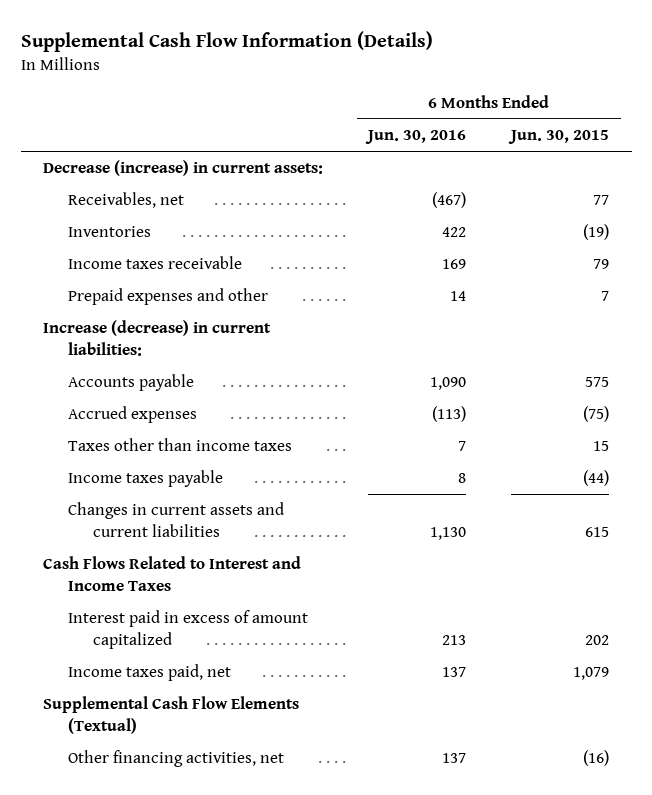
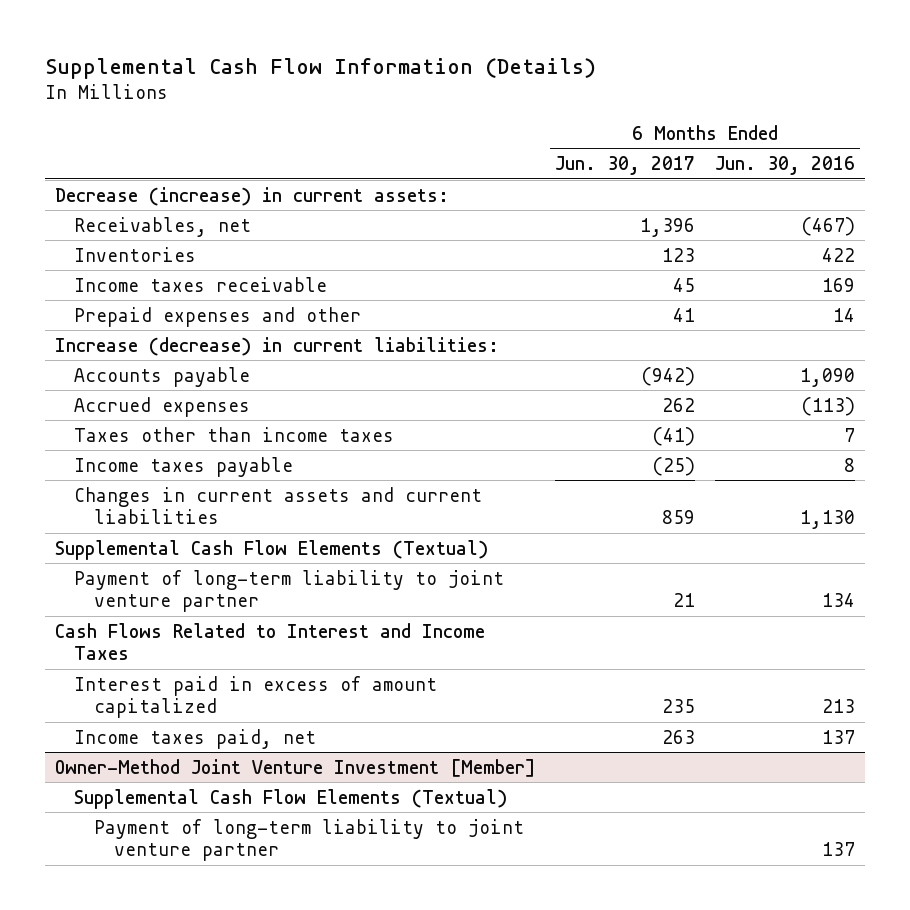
[508,130,610,145] Jun. 30, 2015 -> none
none -> [555,156,696,176] Jun. 30, 2017
none -> [54,539,488,560] Supplemental Cash Flow Elements (Textual)
none -> [74,569,505,613] Payment of long-term liability to joint venture partner
none -> [54,758,536,777] Owner-Method Joint Venture Investment [Member]
[67,750,284,768] Other financing activities, net -> [94,818,525,862] Payment of long-term liability to joint venture partner

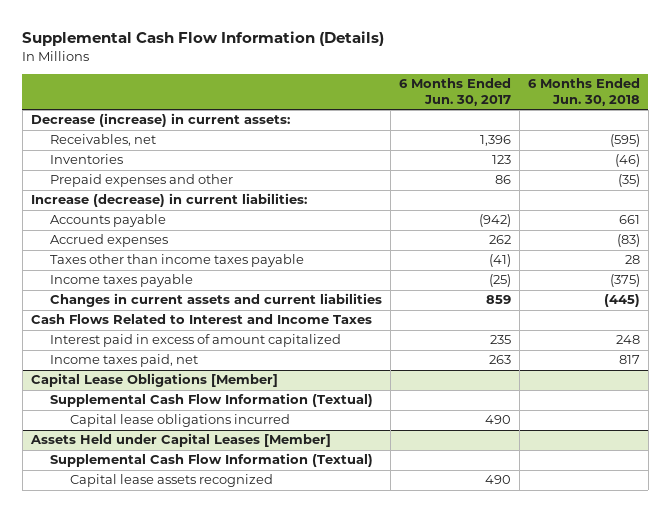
[715,156,856,176] Jun. 30, 2016 -> none
none -> [527,78,640,107] 6 Months Ended Jun. 30, 2018
[74,276,328,292] Income taxes receivable -> none
[673,307,696,322] 41 -> [495,175,512,185] 86
[74,426,395,442] Taxes other than income taxes -> [50,254,305,268] Taxes other than income taxes payable
[54,539,488,560] Supplemental Cash Flow Elements (Textual) -> none
[74,569,505,613] Payment of long-term liability to joint venture partner -> none
[54,758,536,777] Owner-Method Joint Venture Investment [Member] -> none
[94,818,525,862] Payment of long-term liability to joint venture partner -> none
none -> [30,373,278,388] Capital Lease Obligations [Member]
[74,788,508,809] Supplemental Cash Flow Elements (Textual) -> [50,393,374,408] Supplemental Cash Flow Information (Textual)
none -> [69,414,290,428] Capital lease obligations incurred
none -> [29,433,331,448] Assets Held under Capital Leases [Member]
none -> [50,453,374,468] Supplemental Cash Flow Information (Textual)
none -> [69,474,273,488] Capital lease assets recognized

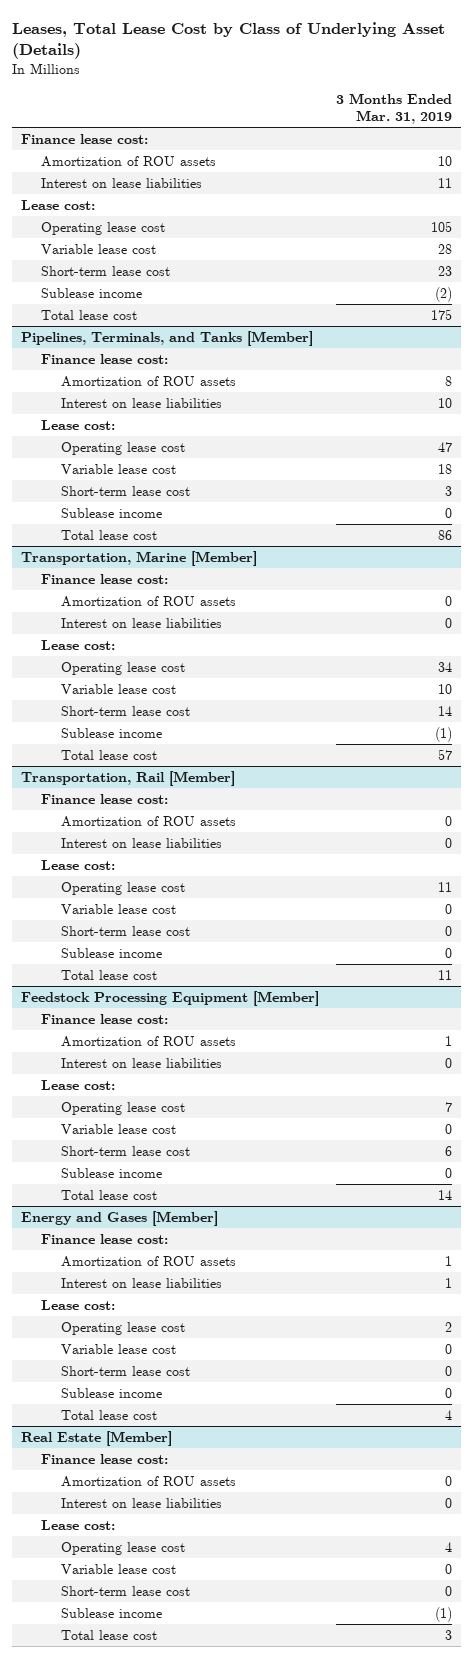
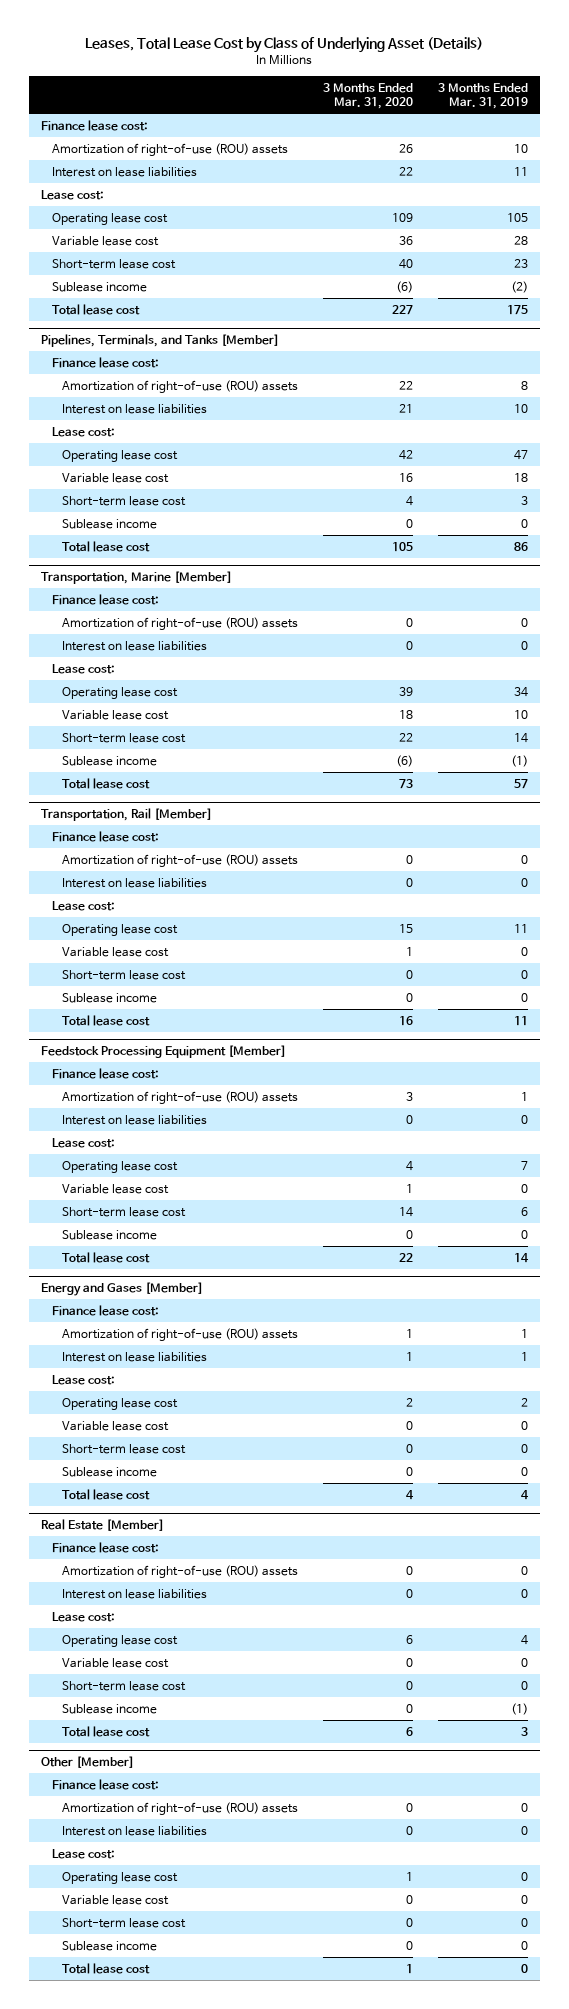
none -> [322,82,413,110] 3 Months Ended Mar. 31, 2020
[40,155,216,167] Amortization of ROU assets -> [51,142,288,156] Amortization of right-of-use (ROU) assets
[61,375,237,387] Amortization of ROU assets -> [62,379,299,393] Amortization of right-of-use (ROU) assets
[61,595,237,607] Amortization of ROU assets -> [62,616,299,630] Amortization of right-of-use (ROU) assets
[61,815,237,827] Amortization of ROU assets -> [62,853,299,867] Amortization of right-of-use (ROU) assets
[61,1035,237,1047] Amortization of ROU assets -> [62,1090,299,1104] Amortization of right-of-use (ROU) assets
[61,1255,237,1267] Amortization of ROU assets -> [62,1327,299,1341] Amortization of right-of-use (ROU) assets
[61,1475,237,1487] Amortization of ROU assets -> [62,1564,299,1578] Amortization of right-of-use (ROU) assets
none -> [41,1755,135,1768] Other [Member]
none -> [51,1778,159,1790] Finance lease cost:
none -> [62,1801,299,1815] Amortization of right-of-use (ROU) assets
none -> [62,1825,208,1836] Interest on lease liabilities
none -> [51,1848,115,1859] Lease cost:
none -> [62,1871,179,1884] Operating lease cost
none -> [62,1894,170,1905] Variable lease cost
none -> [62,1917,187,1928] Short-term lease cost
none -> [62,1940,158,1951] Sublease income
none -> [62,1962,151,1974] Total lease cost

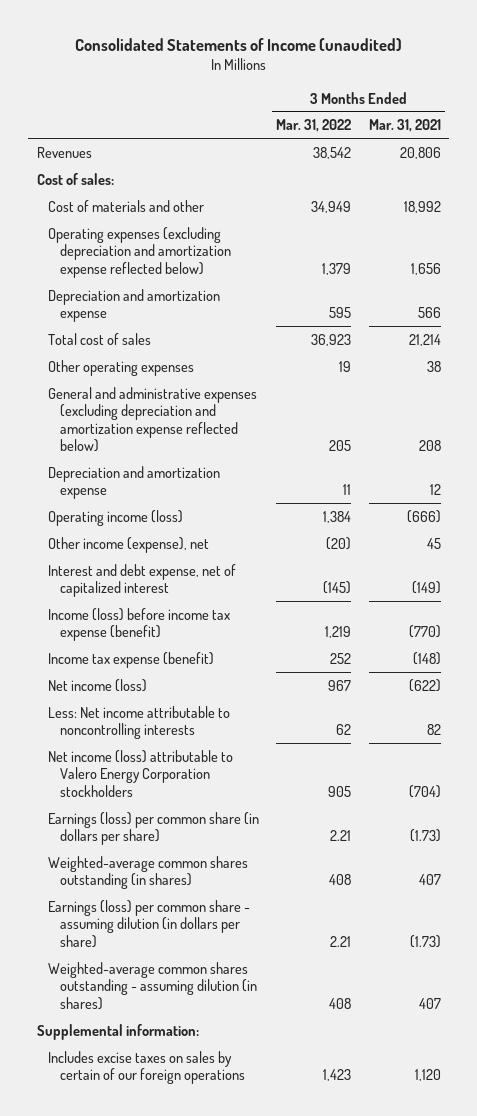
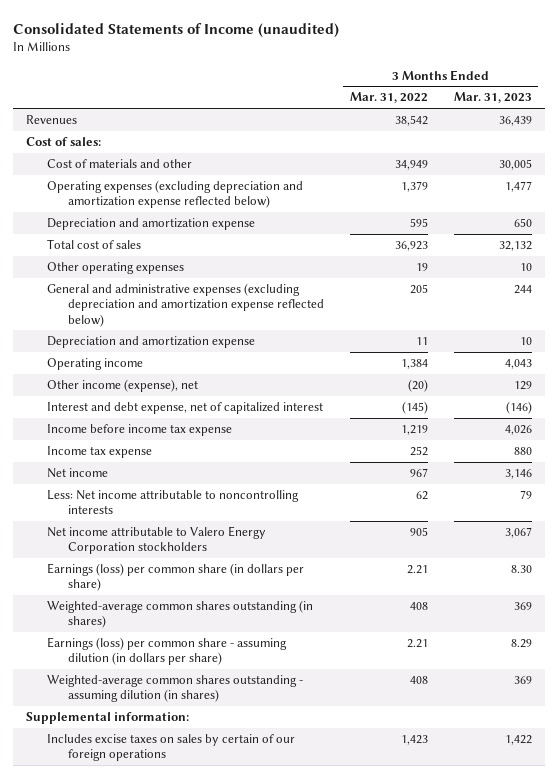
[368,119,441,133] Mar. 31, 2021 -> none
none -> [453,92,532,104] Mar. 31, 2023
[48,509,184,526] Operating income (loss) -> [46,358,143,371] Operating income
[48,607,231,642] Income (loss) before income tax expense (benefit) -> [46,424,232,437] Income before income tax expense
[48,651,215,668] Income tax expense (benefit) -> [46,446,152,459] Income tax expense
[48,678,148,692] Net income (loss) -> [46,468,108,479] Net income
[48,749,234,797] Net income (loss) attributable to Valero Energy Corporation stockholders -> [46,526,266,555] Net income attributable to Valero Energy Corporation stockholders

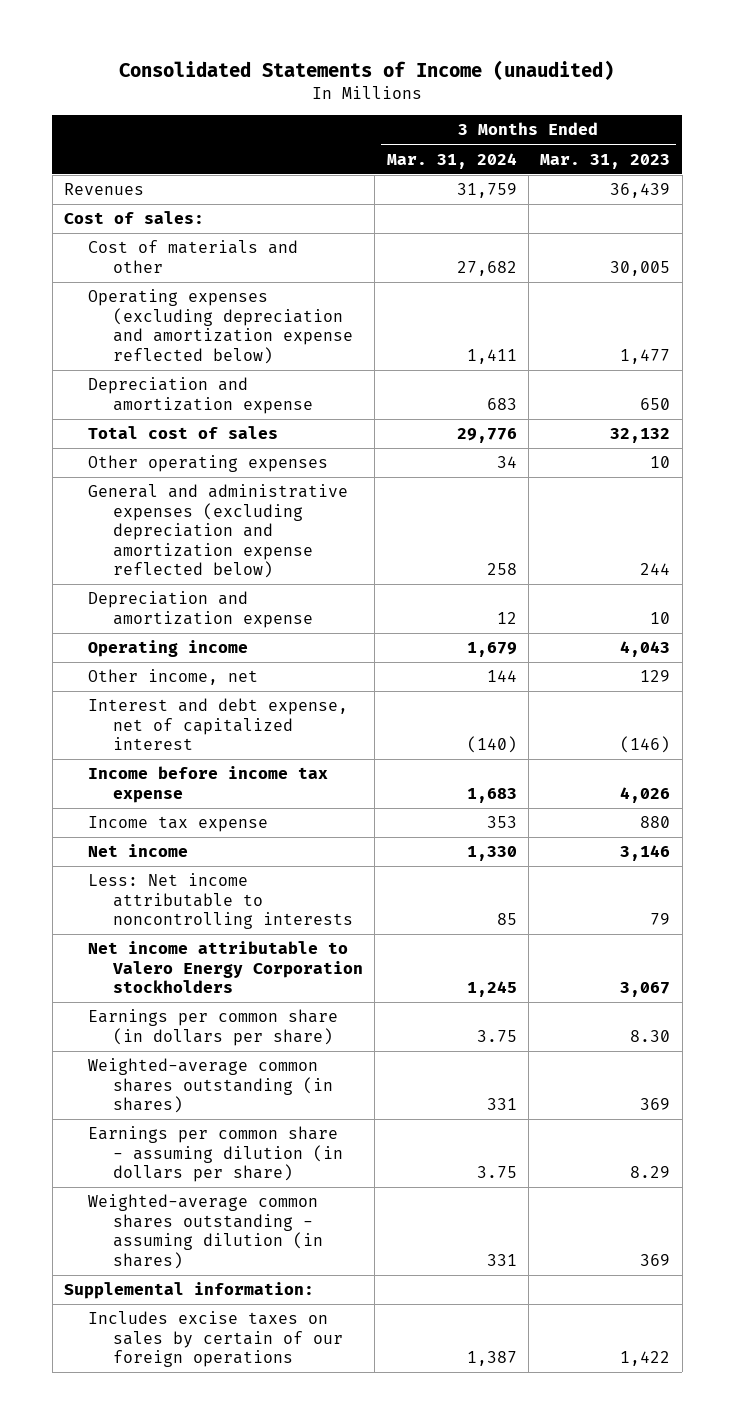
[349,92,428,104] Mar. 31, 2022 -> none
none -> [386,152,517,169] Mar. 31, 2024
[46,379,198,393] Other income (expense), net -> [88,669,259,686] Other income, net
[46,563,304,592] Earnings (loss) per common share (in dollars per share) -> [88,1009,339,1046] Earnings per common share (in dollars per share)
[46,637,287,666] Earnings (loss) per common share - assuming dilution (in dollars per share) -> [88,1126,343,1183] Earnings per common share - assuming dilution (in dollars per share)

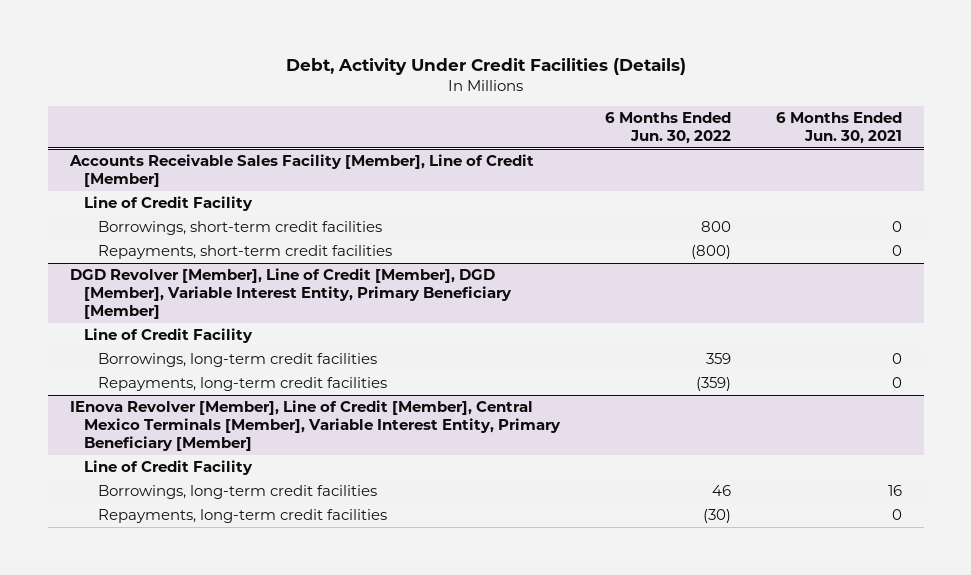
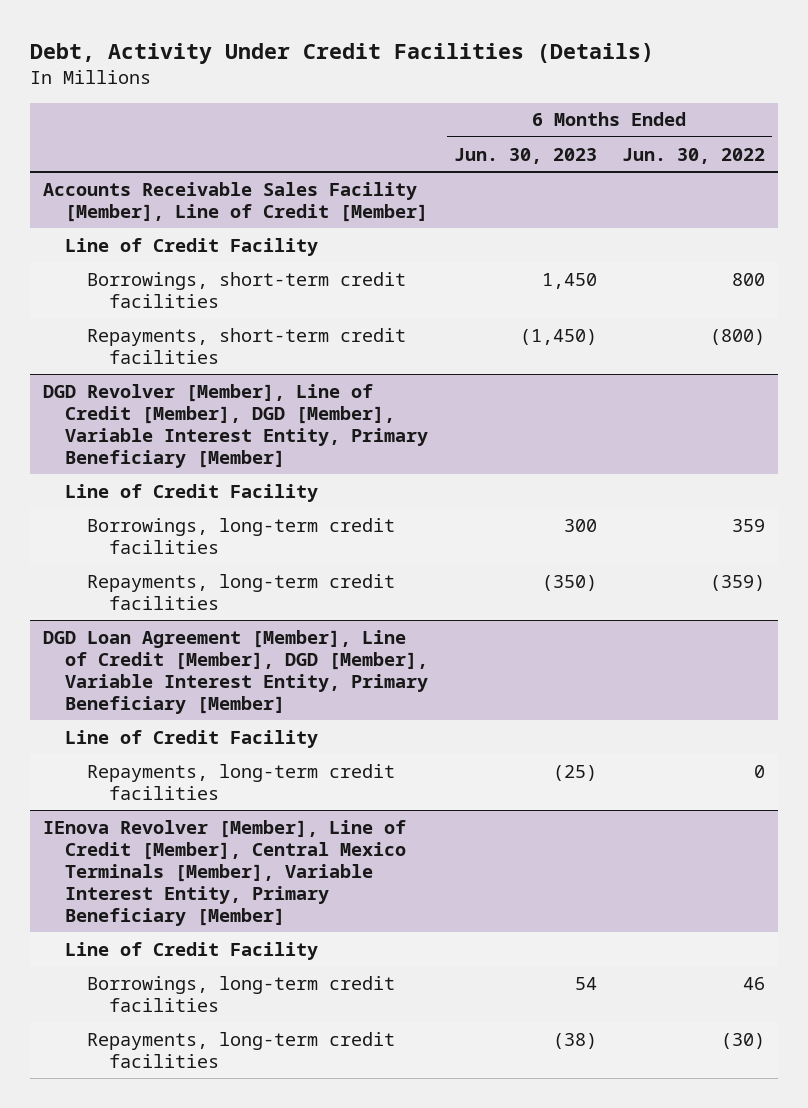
[775,111,902,144] 6 Months Ended Jun. 30, 2021 -> none
none -> [453,147,597,164] Jun. 30, 2023
none -> [43,629,428,714] DGD Loan Agreement [Member], Line of Credit [Member], DGD [Member], Variable Interest Entity, Primary Beneficiary [Member]
none -> [64,729,318,748] Line of Credit Facility
none -> [86,763,395,800] Repayments, long-term credit facilities

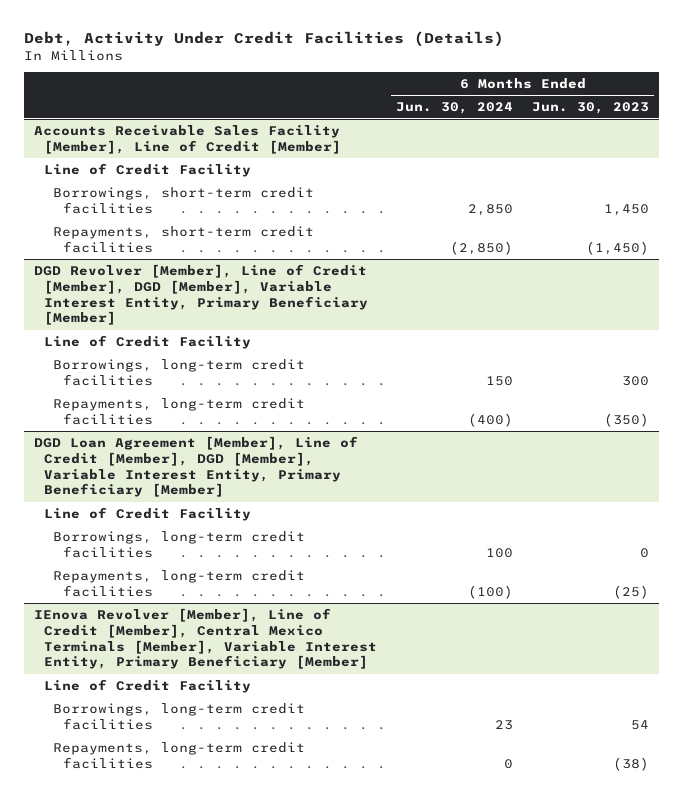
[622,147,766,164] Jun. 30, 2022 -> none
none -> [395,101,513,114] Jun. 30, 2024
none -> [53,530,306,558] Borrowings, long-term credit facilities

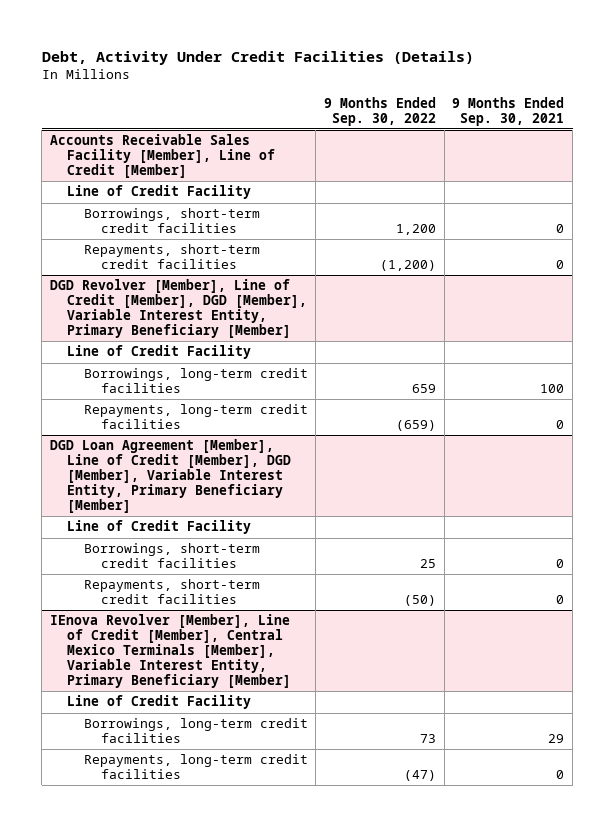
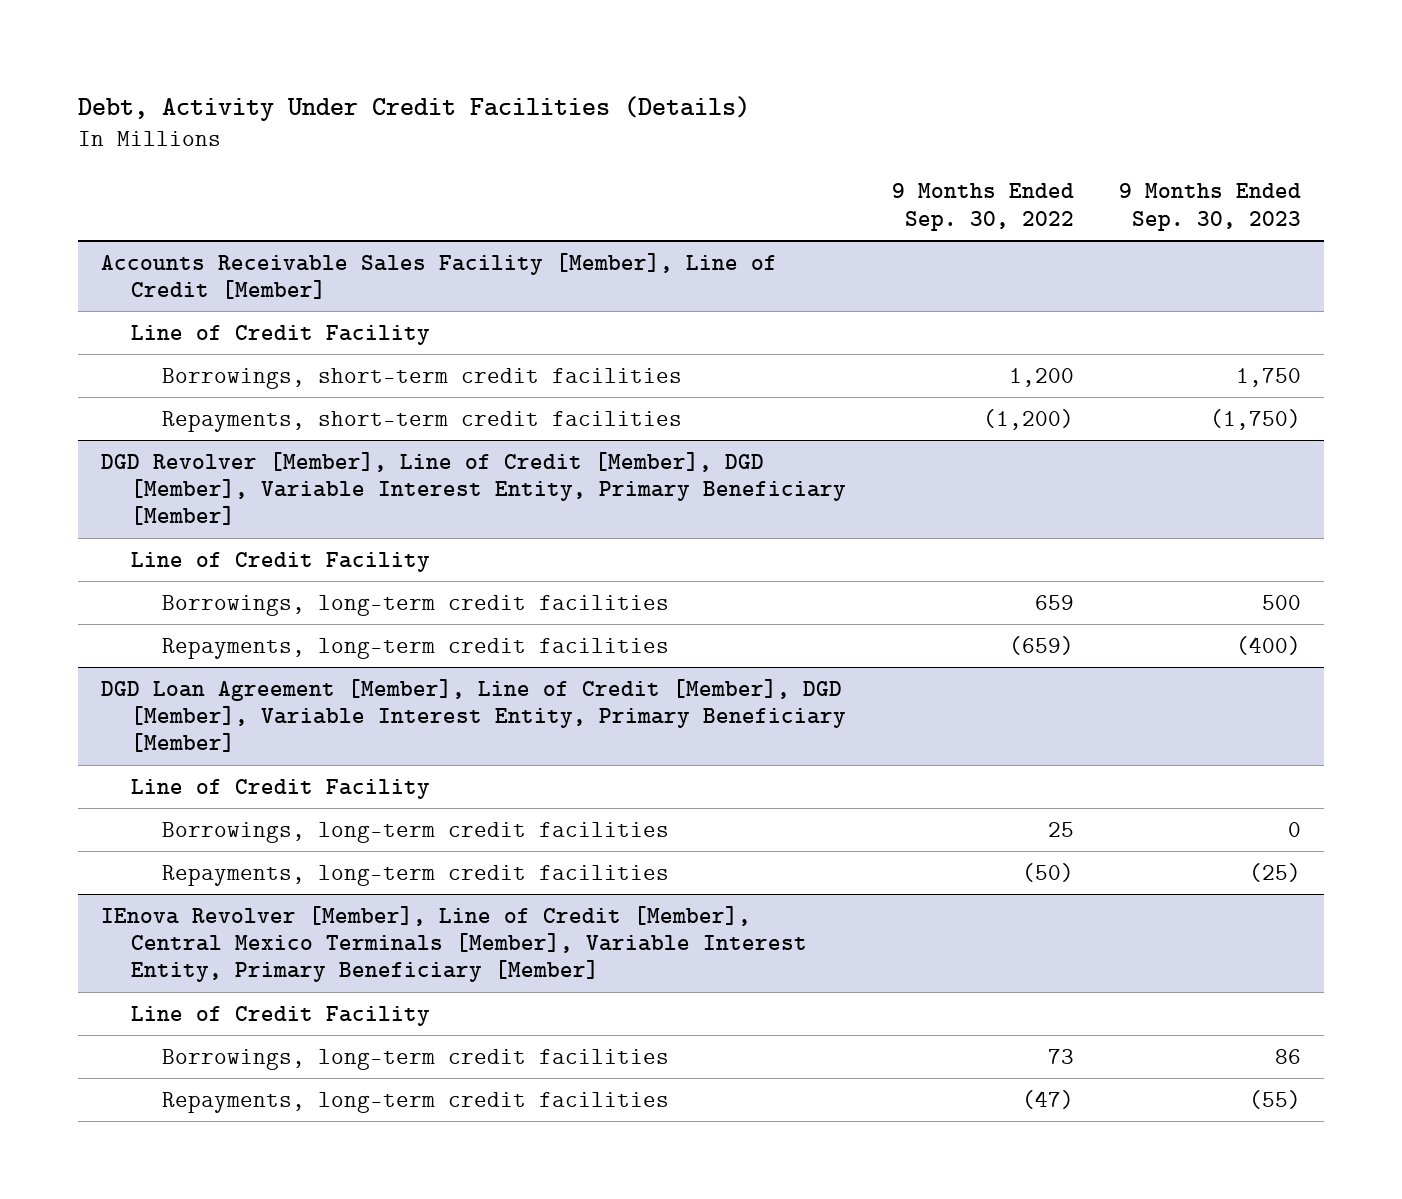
[452,96,565,126] 9 Months Ended Sep. 30, 2021 -> none
none -> [1119,183,1302,231] 9 Months Ended Sep. 30, 2023
[83,543,260,569] Borrowings, short-term credit facilities -> [161,821,669,843] Borrowings, long-term credit facilities
[83,579,260,605] Repayments, short-term credit facilities -> [161,864,669,886] Repayments, long-term credit facilities

